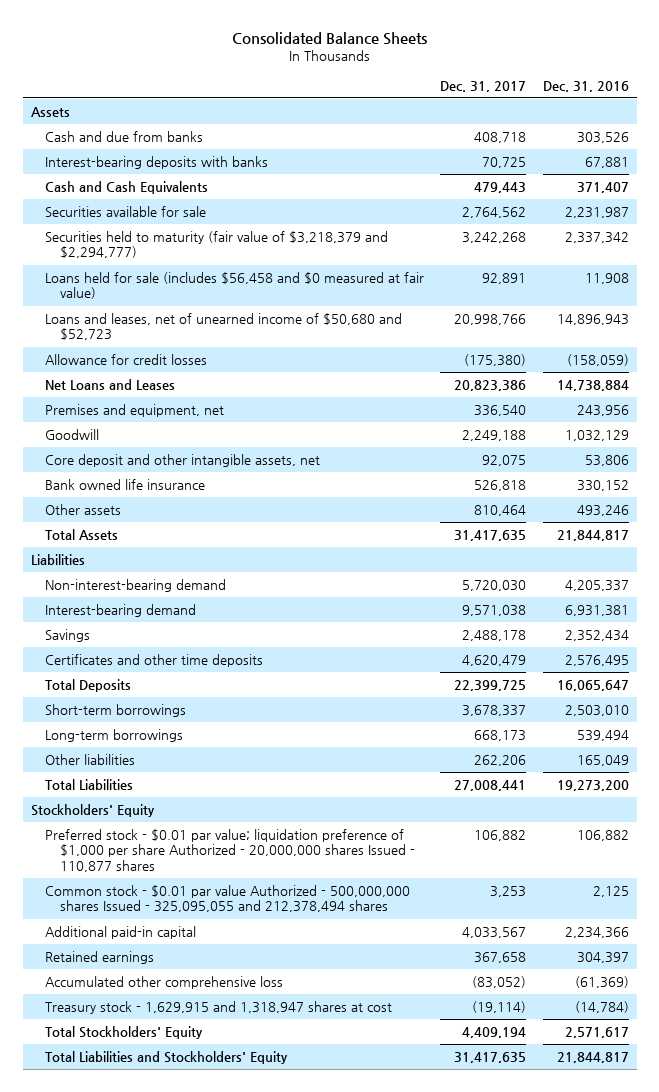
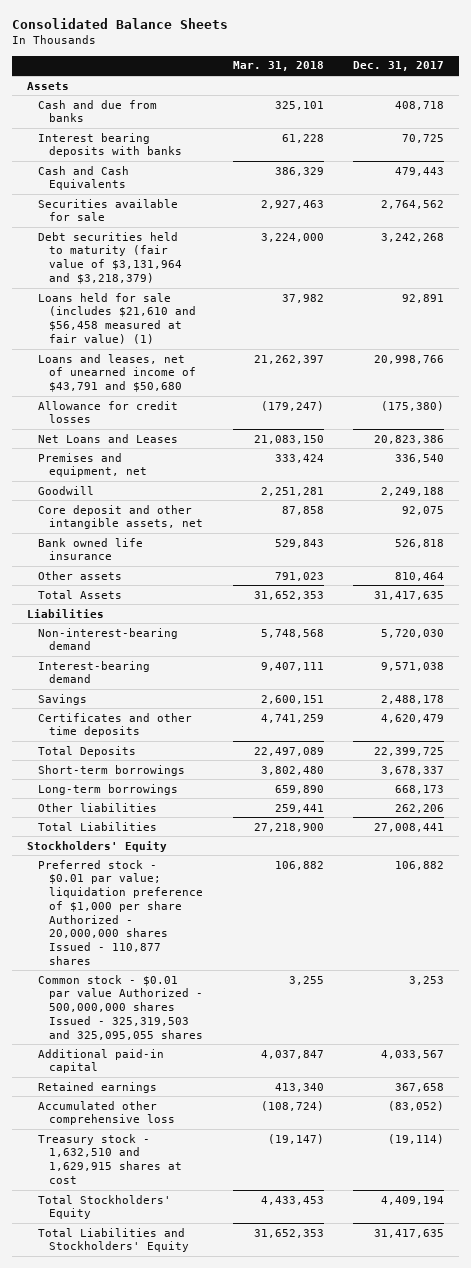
[542,80,629,92] Dec. 31, 2016 -> none
none -> [232,61,324,72] Mar. 31, 2018
[45,156,269,170] Interest-bearing deposits with banks -> [37,132,183,158] Interest bearing deposits with banks
[45,231,389,259] Securities held to maturity (fair value of $3,218,379 and $2,294,777) -> [37,231,183,284] Debt securities held to maturity (fair value of $3,131,964 and $3,218,379)
[45,272,425,300] Loans held for sale (includes $56,458 and $0 measured at fair value) -> [37,292,197,344] Loans held for sale (includes $21,610 and $56,458 measured at fair value) (1)
[45,313,403,341] Loans and leases, net of unearned income of $50,680 and $52,723 -> [37,353,197,393] Loans and leases, net of unearned income of $43,791 and $50,680
[45,885,411,913] Common stock - $0.01 par value Authorized - 500,000,000 shares Issued - 325,095,055 and 212,378,494 shares -> [37,974,204,1040] Common stock - $0.01 par value Authorized - 500,000,000 shares Issued - 325,319,503 and 325,095,055 shares
[45,1001,393,1015] Treasury stock - 1,629,915 and 1,318,947 shares at cost -> [37,1133,183,1184] Treasury stock - 1,632,510 and 1,629,915 shares at cost

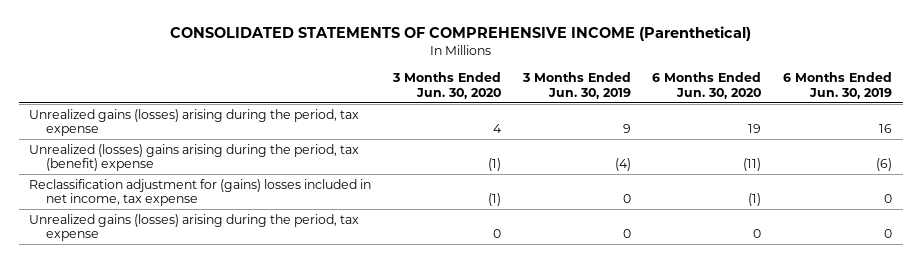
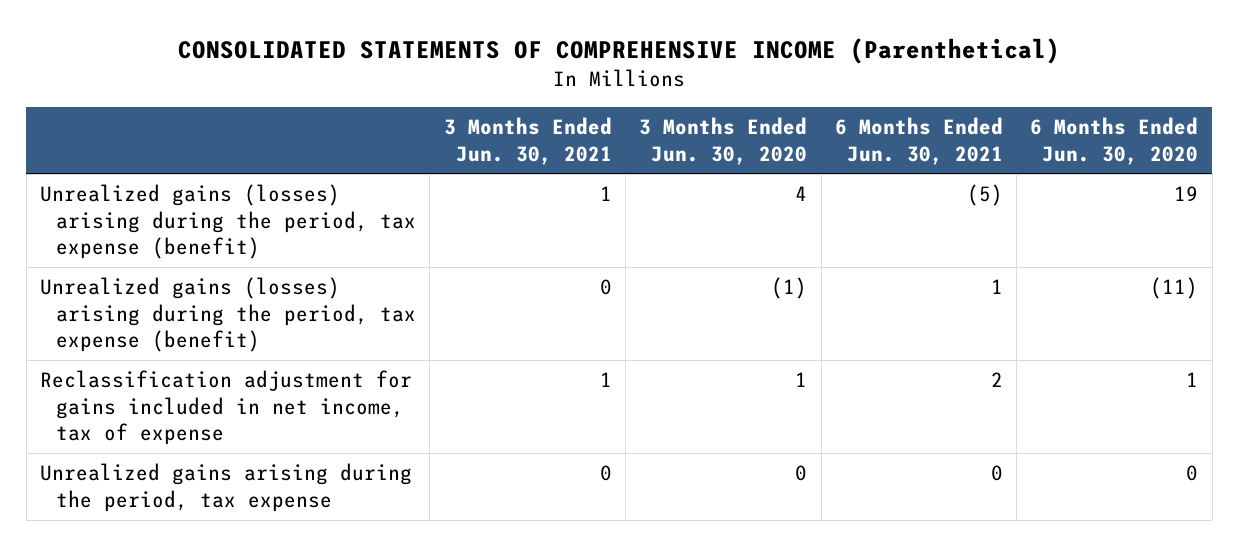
[521,71,631,99] 3 Months Ended Jun. 30, 2019 -> none
[783,71,893,99] 6 Months Ended Jun. 30, 2019 -> none
none -> [443,117,612,165] 3 Months Ended Jun. 30, 2021
none -> [834,117,1003,165] 6 Months Ended Jun. 30, 2021
[29,108,360,137] Unrealized gains (losses) arising during the period, tax expense -> [40,184,416,259] Unrealized gains (losses) arising during the period, tax expense (benefit)
[29,143,360,172] Unrealized (losses) gains arising during the period, tax (benefit) expense -> [40,277,416,352] Unrealized gains (losses) arising during the period, tax expense (benefit)
[29,178,372,207] Reclassification adjustment for (gains) losses included in net income, tax expense -> [40,370,413,445] Reclassification adjustment for gains included in net income, tax of expense
[488,193,502,207] (1) -> [795,372,808,388] 1
[748,193,762,207] (1) -> [1186,372,1199,388] 1
[29,213,360,242] Unrealized gains (losses) arising during the period, tax expense -> [40,463,413,512] Unrealized gains arising during the period, tax expense

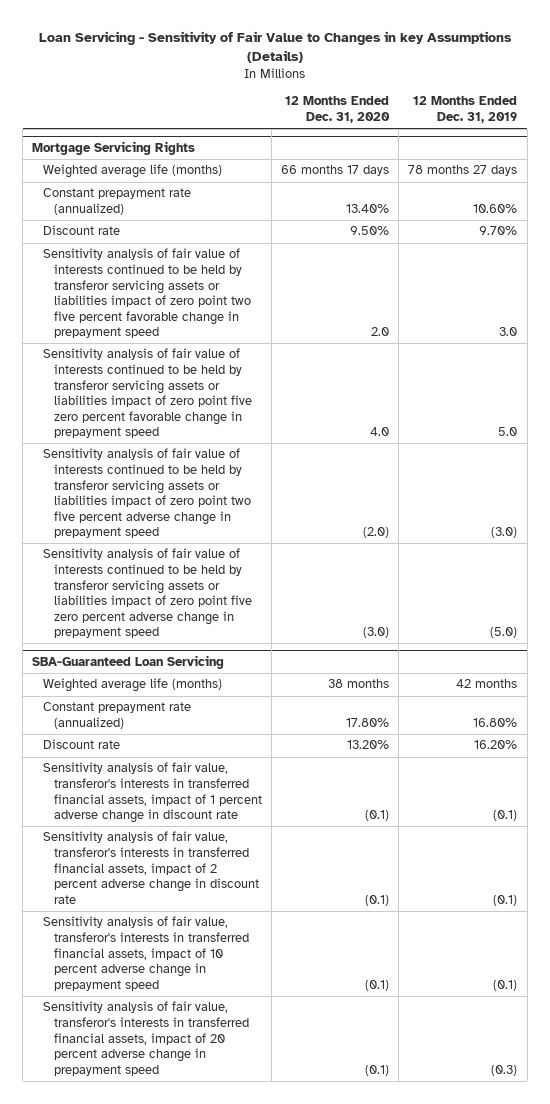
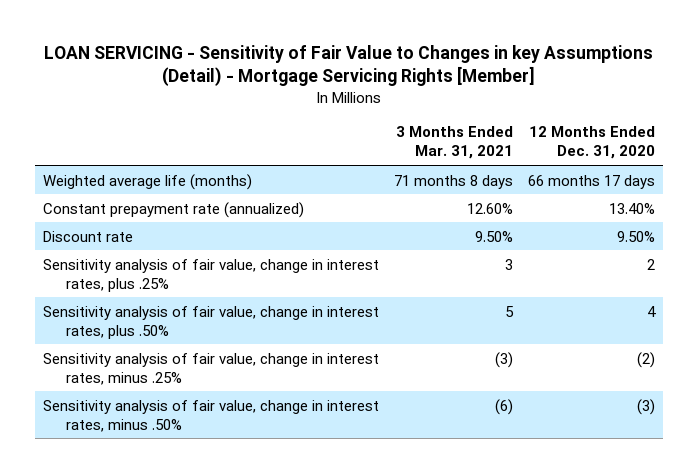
[38,30,512,63] Loan Servicing - Sensitivity of Fair Value to Changes in key Assumptions (Details) -> [44,44,654,87] LOAN SERVICING - Sensitivity of Fair Value to Changes in key Assumptions (Detail) - Mortgage Servicing Rights [Member]
[413,96,518,123] 12 Months Ended Dec. 31, 2019 -> none
none -> [396,126,514,160] 3 Months Ended Mar. 31, 2021
[32,141,196,156] Mortgage Servicing Rights -> none
[32,655,225,670] SBA-Guaranteed Loan Servicing -> none
[43,678,223,693] Weighted average life (months) -> none
[43,702,192,730] Constant prepayment rate (annualized) -> none
[43,739,121,750] Discount rate -> none
[43,762,262,824] Sensitivity analysis of fair value, transferor's interests in transferred financial assets, impact of 1 percent adverse change in discount rate -> none
[43,831,259,904] Sensitivity analysis of fair value, transferor's interests in transferred financial assets, impact of 2 percent adverse change in discount rate -> none
[43,916,249,991] Sensitivity analysis of fair value, transferor's interests in transferred financial assets, impact of 10 percent adverse change in prepayment speed -> none
[43,1001,249,1076] Sensitivity analysis of fair value, transferor's interests in transferred financial assets, impact of 20 percent adverse change in prepayment speed -> none
[43,248,251,339] Sensitivity analysis of fair value of interests continued to be held by transferor servicing assets or liabilities impact of zero point two five percent favorable change in prepayment speed -> [42,258,379,292] Sensitivity analysis of fair value, change in interest rates, plus .25%
[371,327,390,337] 2.0 -> [647,258,656,270] 2
[43,348,252,439] Sensitivity analysis of fair value of interests continued to be held by transferor servicing assets or liabilities impact of zero point five zero percent favorable change in prepayment speed -> [42,305,379,339] Sensitivity analysis of fair value, change in interest rates, plus .50%
[370,427,390,437] 4.0 -> [647,305,657,317] 4
[43,448,251,539] Sensitivity analysis of fair value of interests continued to be held by transferor servicing assets or liabilities impact of zero point two five percent adverse change in prepayment speed -> [42,352,379,385] Sensitivity analysis of fair value, change in interest rates, minus .25%
[363,527,390,539] (2.0) -> [637,351,656,368] (2)
[43,548,252,639] Sensitivity analysis of fair value of interests continued to be held by transferor servicing assets or liabilities impact of zero point five zero percent adverse change in prepayment speed -> [42,399,379,432] Sensitivity analysis of fair value, change in interest rates, minus .50%
[363,627,390,639] (3.0) -> [637,398,656,415] (3)

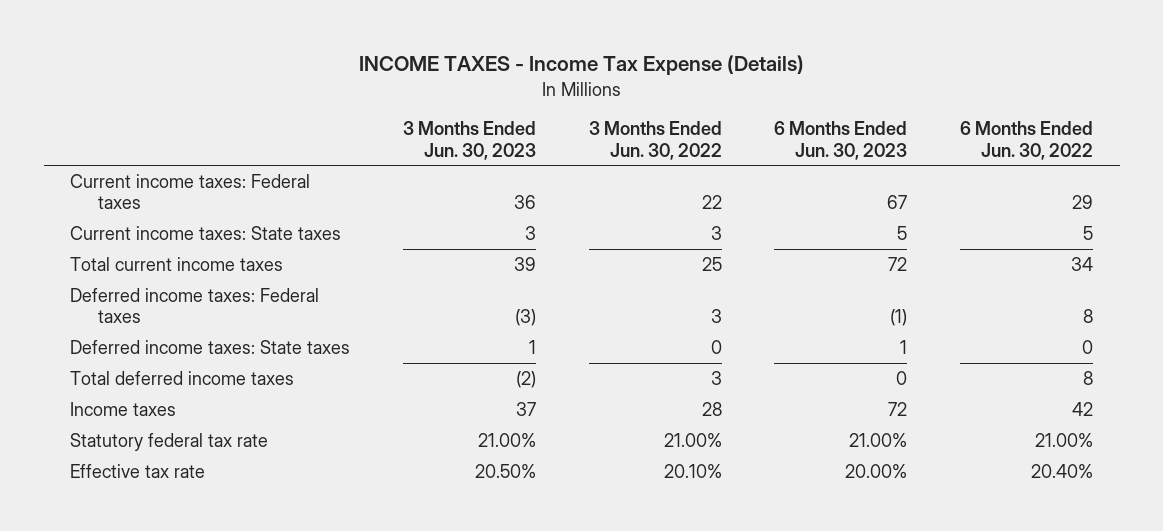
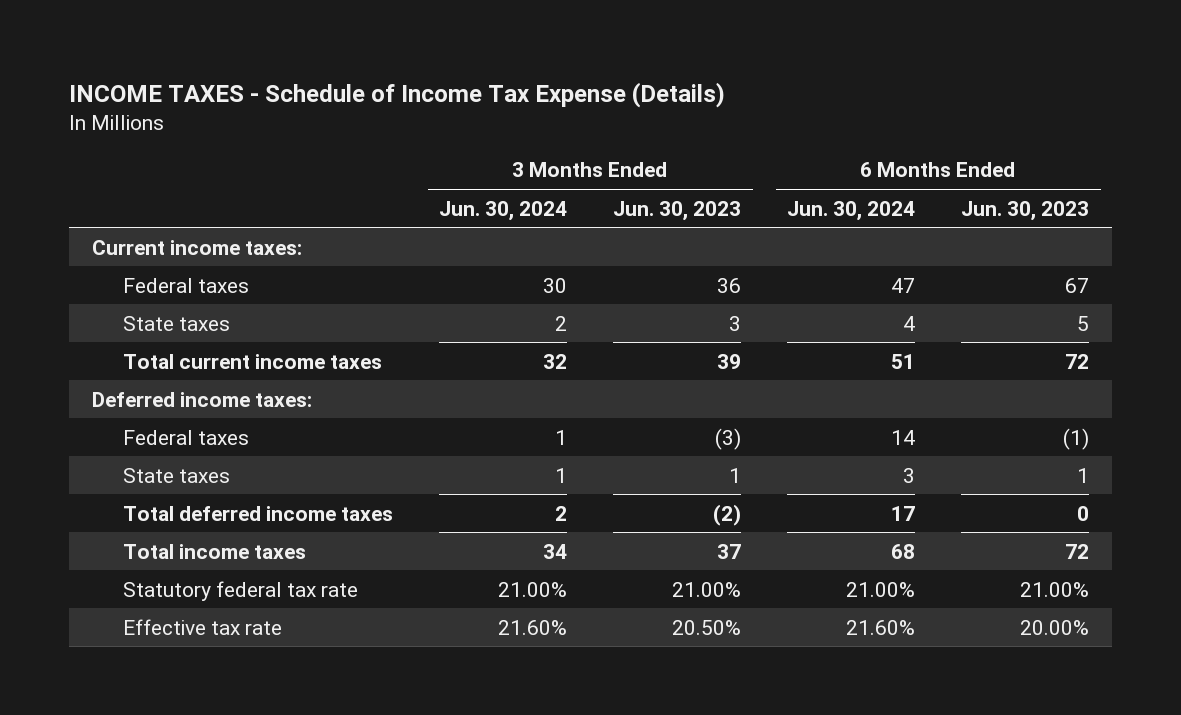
[358,55,804,76] INCOME TAXES - Income Tax Expense (Details) -> [68,81,725,108] INCOME TAXES - Schedule of Income Tax Expense (Details)
[588,121,722,160] 3 Months Ended Jun. 30, 2022 -> none
[960,121,1094,160] 6 Months Ended Jun. 30, 2022 -> none
none -> [439,200,568,221] Jun. 30, 2024
none -> [787,200,916,221] Jun. 30, 2024
none -> [91,239,302,255] Current income taxes:
[70,173,311,210] Current income taxes: Federal taxes -> [123,277,250,293] Federal taxes
[70,225,342,240] Current income taxes: State taxes -> [123,315,231,331] State taxes
none -> [91,391,312,407] Deferred income taxes:
[70,287,320,324] Deferred income taxes: Federal taxes -> [123,429,250,445] Federal taxes
[70,339,351,354] Deferred income taxes: State taxes -> [123,467,231,483] State taxes
[70,401,177,416] Income taxes -> [123,543,307,559] Total income taxes

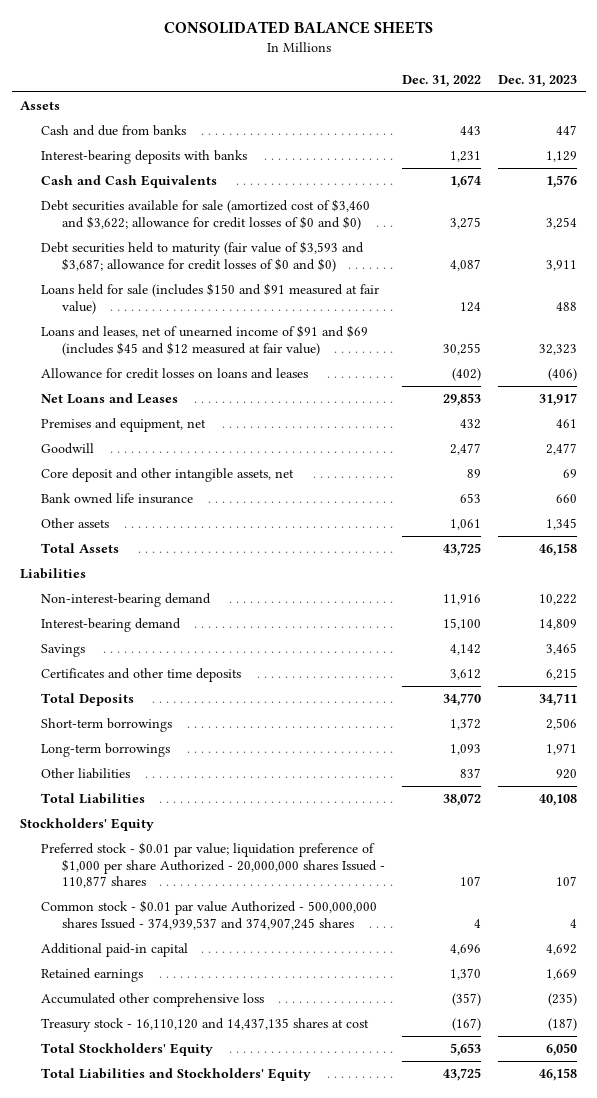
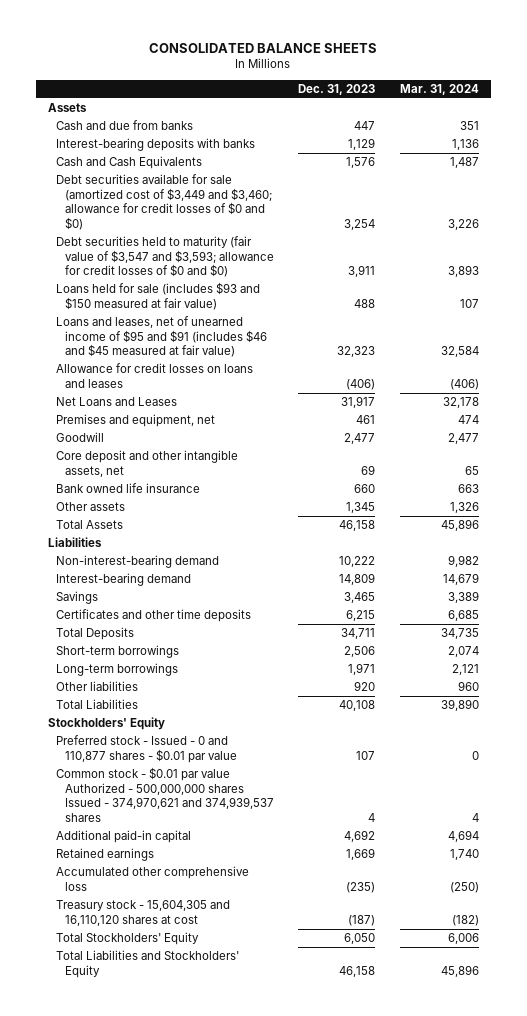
[401,74,481,87] Dec. 31, 2022 -> none
none -> [399,83,479,95] Mar. 31, 2024
[40,199,370,230] Debt securities available for sale (amortized cost of $3,460 and $3,622; allowance for credit losses of $0 and $0) -> [56,174,273,230] Debt securities available for sale (amortized cost of $3,449 and $3,460; allowance for credit losses of $0 and $0)
[40,241,364,272] Debt securities held to maturity (fair value of $3,593 and $3,687; allowance for credit losses of $0 and $0) -> [56,236,275,278] Debt securities held to maturity (fair value of $3,547 and $3,593; allowance for credit losses of $0 and $0)
[40,283,379,314] Loans held for sale (includes $150 and $91 measured at fair value) -> [56,282,261,310] Loans held for sale (includes $93 and $150 measured at fair value)
[40,325,368,356] Loans and leases, net of unearned income of $91 and $69 (includes $45 and $12 measured at fair value) -> [56,316,268,358] Loans and leases, net of unearned income of $95 and $91 (includes $46 and $45 measured at fair value)
[40,842,385,889] Preferred stock - $0.01 par value; liquidation preference of $1,000 per share Authorized - 20,000,000 shares Issued - 110,877 shares -> [56,735,238,763] Preferred stock - Issued - 0 and 110,877 shares - $0.01 par value
[40,900,377,930] Common stock - $0.01 par value Authorized - 500,000,000 shares Issued - 374,939,537 and 374,907,245 shares -> [56,767,275,822] Common stock - $0.01 par value Authorized - 500,000,000 shares Issued - 374,970,621 and 374,939,537 shares
[40,1018,369,1033] Treasury stock - 16,110,120 and 14,437,135 shares at cost -> [56,900,231,926] Treasury stock - 15,604,305 and 16,110,120 shares at cost

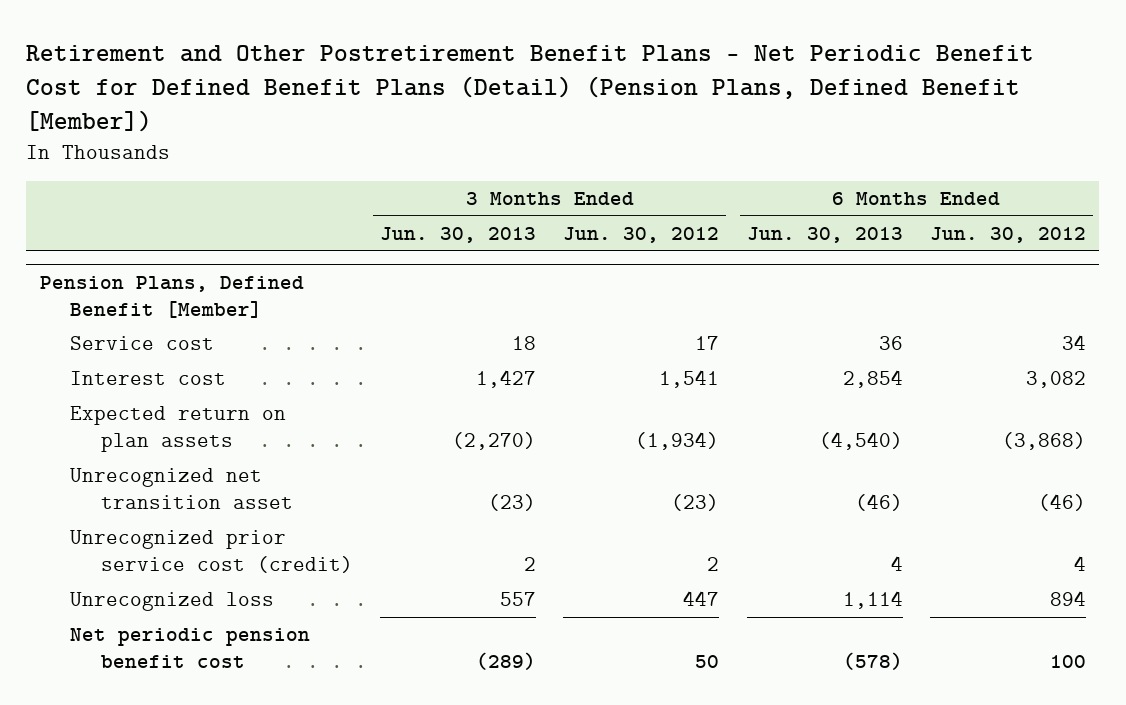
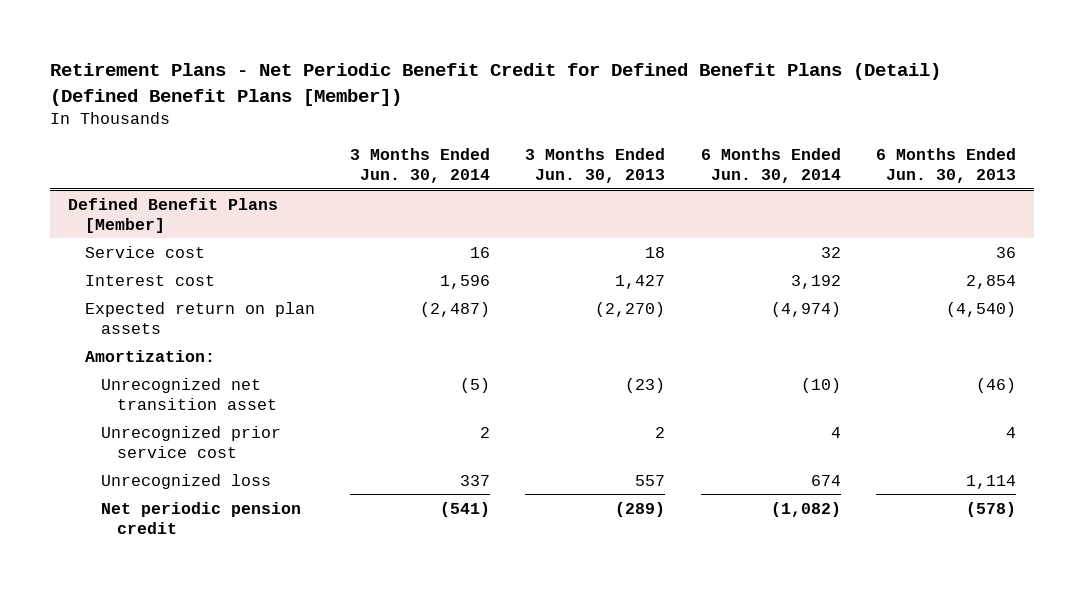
[26,44,1035,133] Retirement and Other Postretirement Benefit Plans - Net Periodic Benefit Cost for Defined Benefit Plans (Detail) (Pension Plans, Defined Benefit [Member]) -> [50,63,942,106] Retirement Plans - Net Periodic Benefit Credit for Defined Benefit Plans (Detail) (Defined Benefit Plans [Member])
[563,226,720,243] Jun. 30, 2012 -> none
[929,226,1086,243] Jun. 30, 2012 -> none
none -> [349,148,490,183] 3 Months Ended Jun. 30, 2014
none -> [700,148,841,183] 6 Months Ended Jun. 30, 2014
[39,275,304,318] Pension Plans, Defined Benefit [Member] -> [68,197,279,233] Defined Benefit Plans [Member]
none -> [84,349,215,362] Amortization:
[70,530,353,574] Unrecognized prior service cost (credit) -> [100,425,281,458] Unrecognized prior service cost
[70,628,311,669] Net periodic pension benefit cost -> [100,501,301,534] Net periodic pension credit

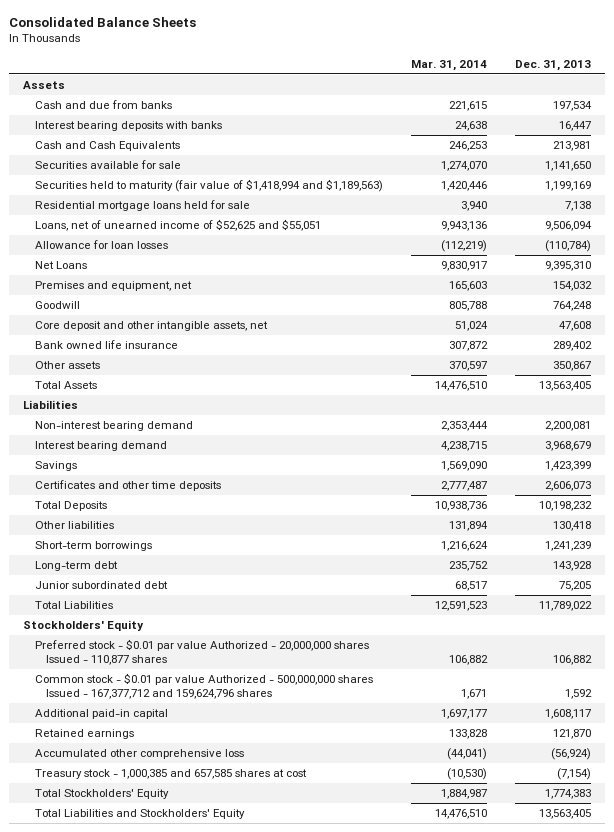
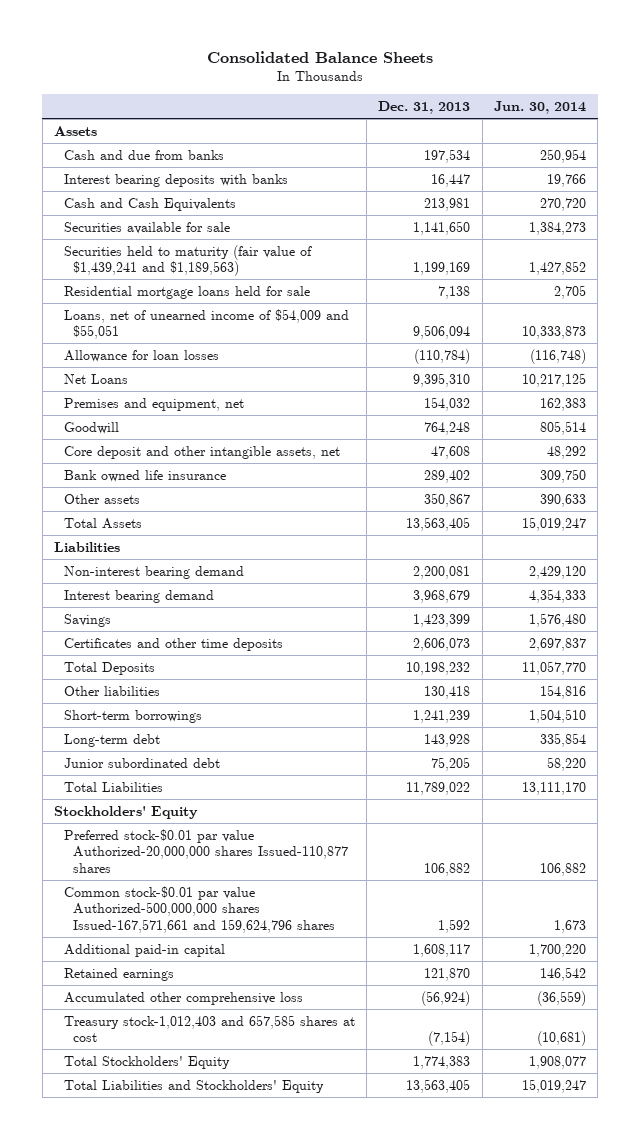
[410,59,487,71] Mar. 31, 2014 -> none
none -> [493,100,586,114] Jun. 30, 2014
[34,179,383,193] Securities held to maturity (fair value of $1,418,994 and $1,189,563) -> [63,244,312,277] Securities held to maturity (fair value of $1,439,241 and $1,189,563)
[34,219,321,232] Loans, net of unearned income of $52,625 and $55,051 -> [63,308,349,340] Loans, net of unearned income of $54,009 and $55,051
[34,639,369,665] Preferred stock - $0.01 par value Authorized - 20,000,000 shares Issued - 110,877 shares -> [63,828,349,873] Preferred stock-$0.01 par value Authorized-20,000,000 shares Issued-110,877 shares
[34,673,373,699] Common stock - $0.01 par value Authorized - 500,000,000 shares Issued - 167,377,712 and 159,624,796 shares -> [63,885,336,933] Common stock-$0.01 par value Authorized-500,000,000 shares Issued-167,571,661 and 159,624,796 shares
[34,769,307,780] Treasury stock - 1,000,385 and 657,585 shares at cost -> [63,1014,355,1043] Treasury stock-1,012,403 and 657,585 shares at cost

